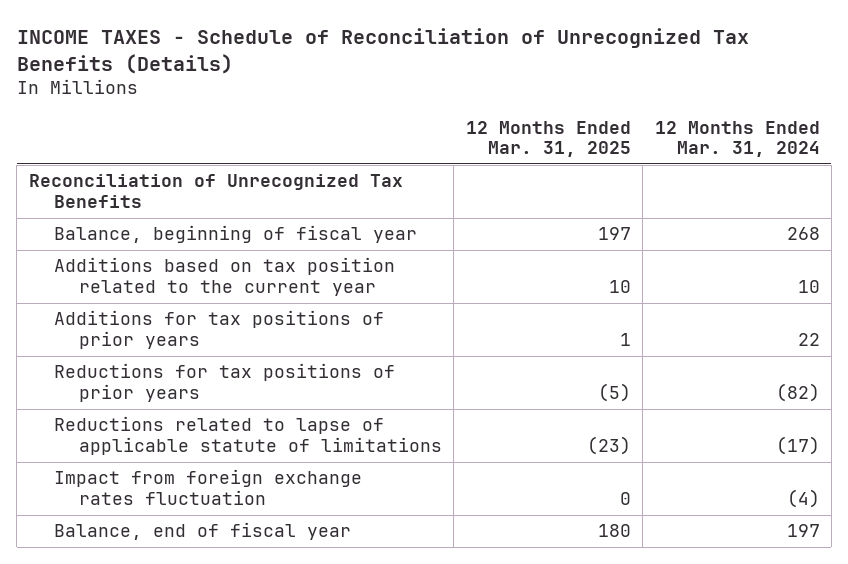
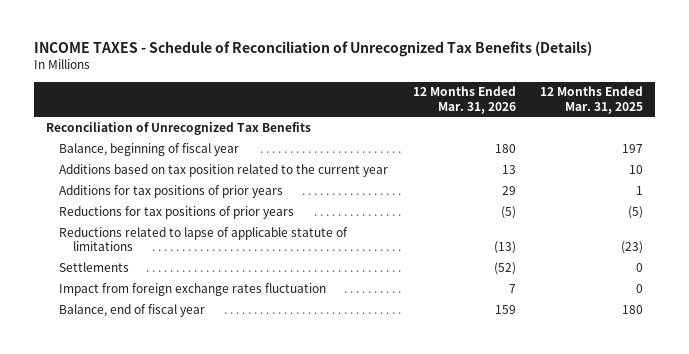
[654,120,820,158] 12 Months Ended Mar. 31, 2024 -> none
none -> [412,86,516,114] 12 Months Ended Mar. 31, 2026
none -> [59,261,130,272] Settlements

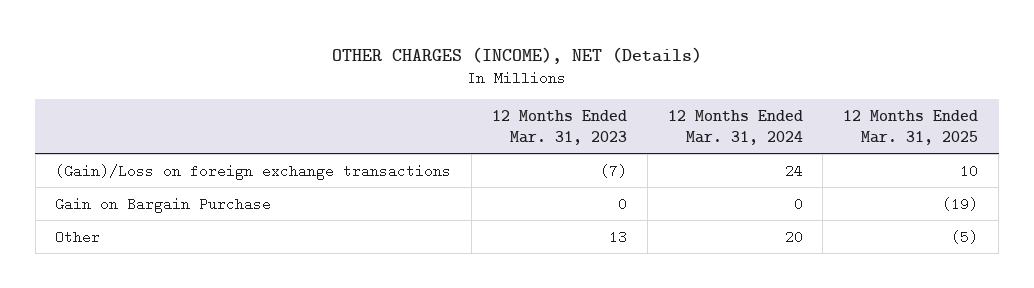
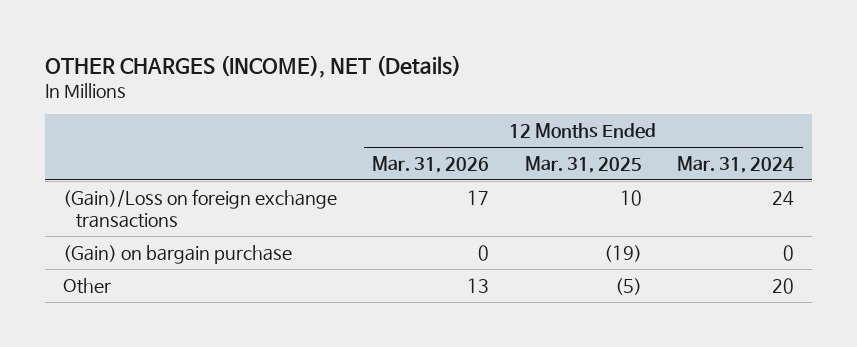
[492,110,628,145] 12 Months Ended Mar. 31, 2023 -> none
none -> [372,155,490,173] Mar. 31, 2026
[55,196,272,213] Gain on Bargain Purchase -> [63,244,293,264] (Gain) on bargain purchase

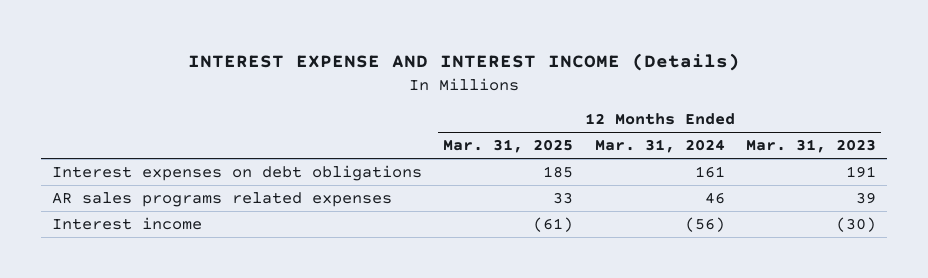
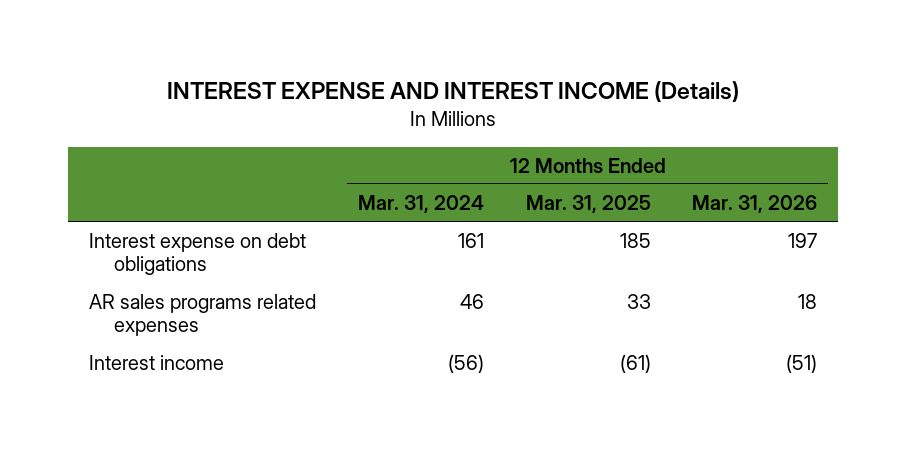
[746,139,877,154] Mar. 31, 2023 -> none
none -> [692,195,818,214] Mar. 31, 2026
[51,164,422,181] Interest expenses on debt obligations -> [88,233,306,276] Interest expense on debt obligations

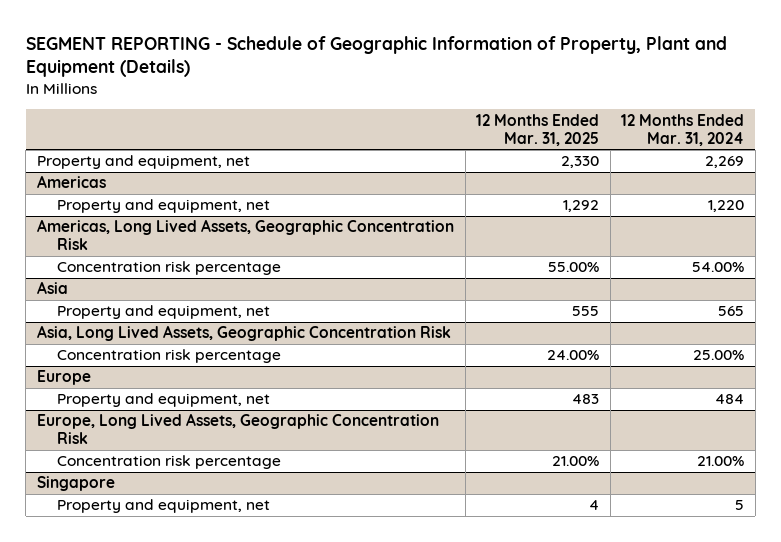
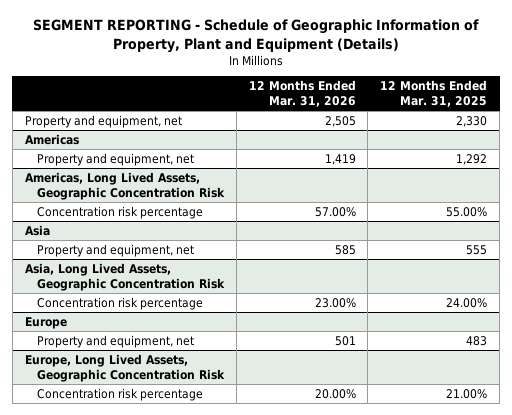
[621,113,745,146] 12 Months Ended Mar. 31, 2024 -> none
none -> [248,80,356,108] 12 Months Ended Mar. 31, 2026
[37,476,116,492] Singapore -> none
[57,499,271,514] Property and equipment, net -> none

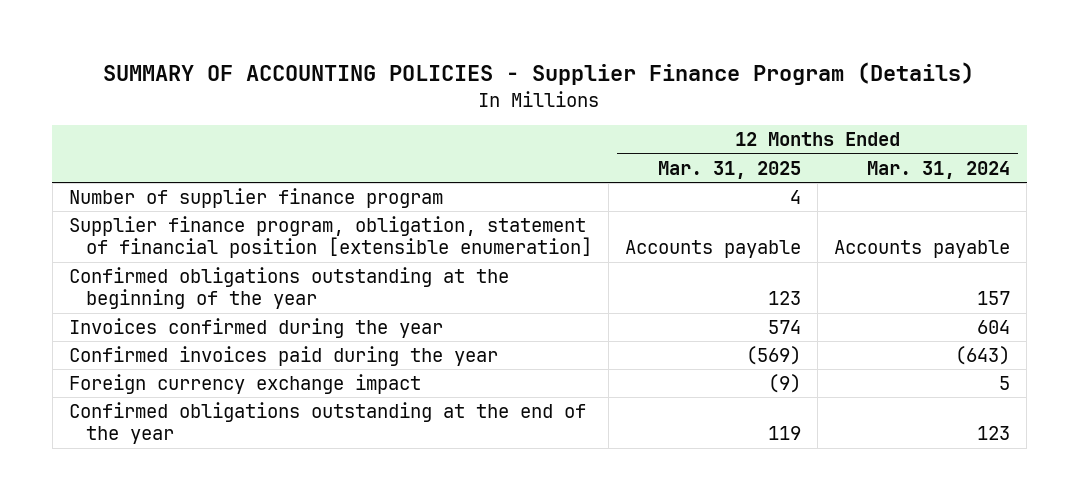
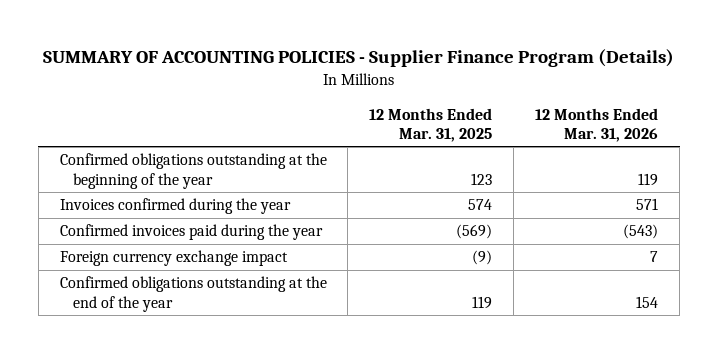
[867,160,1011,179] Mar. 31, 2024 -> none
none -> [535,107,659,142] 12 Months Ended Mar. 31, 2026
[68,188,443,209] Number of supplier finance program -> none
[68,216,593,259] Supplier finance program, obligation, statement of financial position [extensible enumeration] -> none

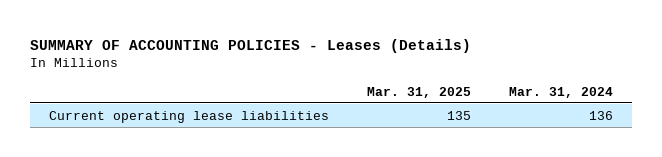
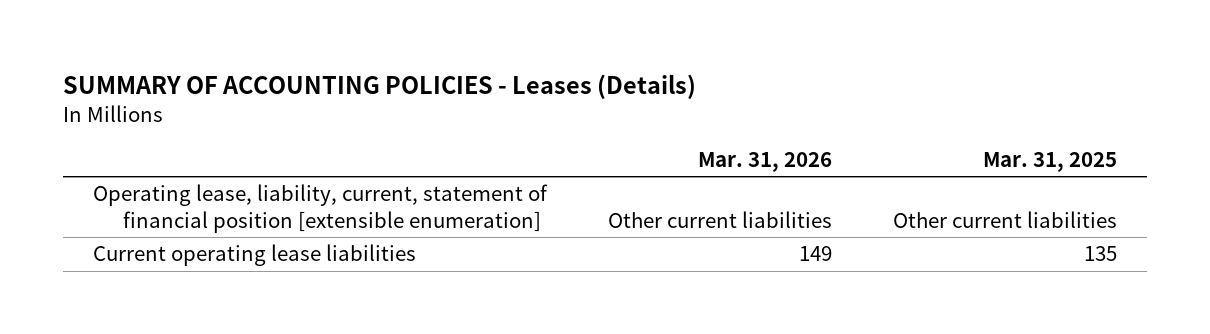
[508,86,613,98] Mar. 31, 2024 -> none
none -> [697,151,832,172] Mar. 31, 2026
none -> [93,184,549,233] Operating lease, liability, current, statement of financial position [extensible enumeration]

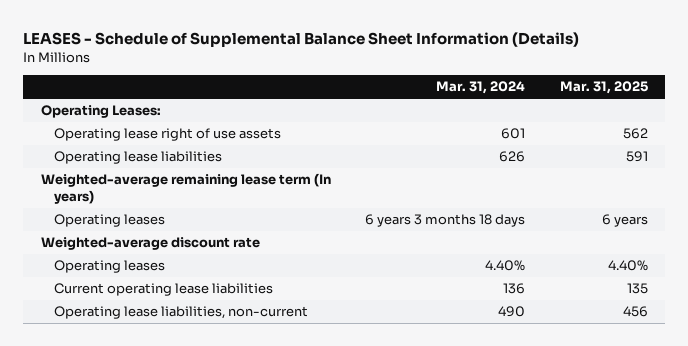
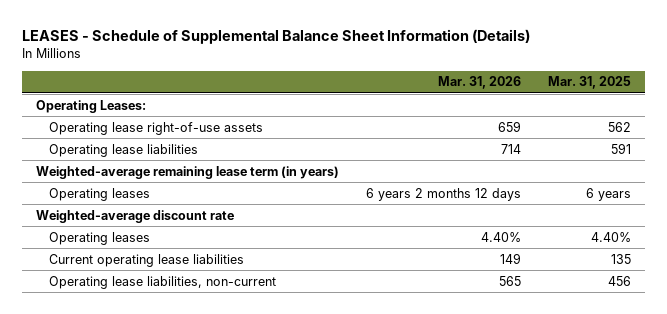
[436,81,526,95] Mar. 31, 2024 -> none
none -> [438,76,522,90] Mar. 31, 2026
[53,128,281,142] Operating lease right of use assets -> [49,121,264,135] Operating lease right-of-use assets
[40,173,331,204] Weighted-average remaining lease term (In years) -> [35,165,339,179] Weighted-average remaining lease term (in years)

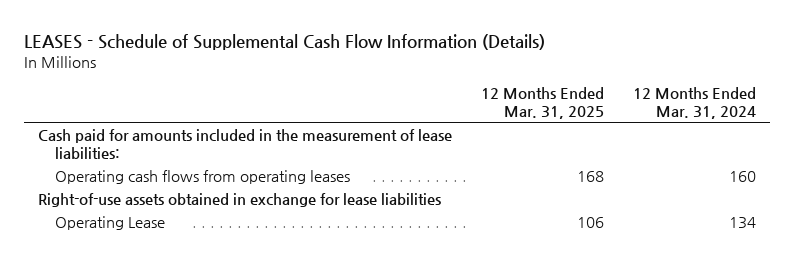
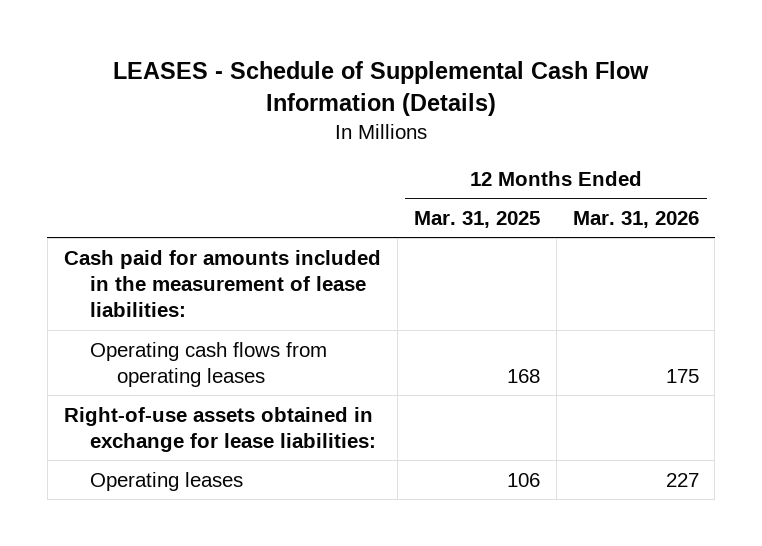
[633,87,757,119] 12 Months Ended Mar. 31, 2024 -> none
none -> [572,210,699,228] Mar. 31, 2026
[38,192,442,207] Right-of-use assets obtained in exchange for lease liabilities -> [63,406,377,452] Right-of-use assets obtained in exchange for lease liabilities:
[54,215,165,230] Operating Lease -> [90,471,244,491] Operating leases

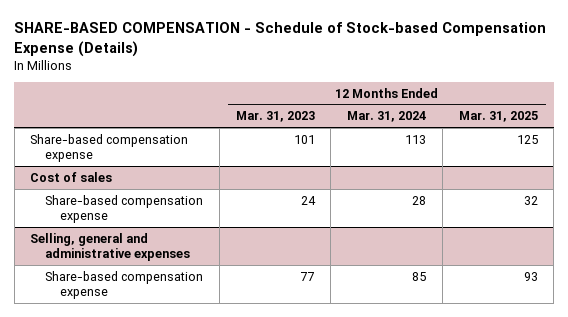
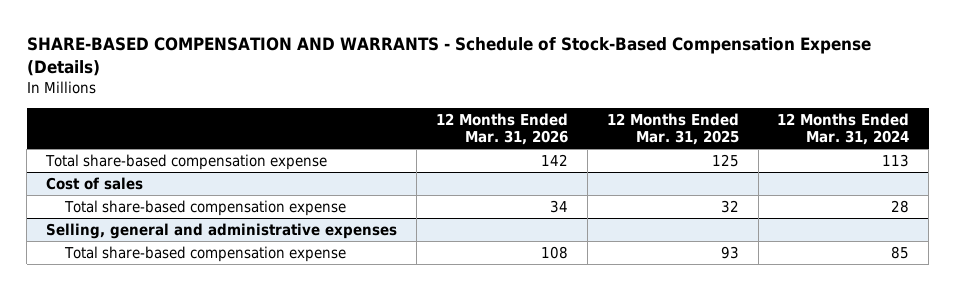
[14,22,547,57] SHARE-BASED COMPENSATION - Schedule of Stock-based Compensation Expense (Details) -> [26,36,871,76] SHARE-BASED COMPENSATION AND WARRANTS - Schedule of Stock-Based Compensation Expense (Details)
[235,111,315,123] Mar. 31, 2023 -> none
none -> [435,112,568,146] 12 Months Ended Mar. 31, 2026
[30,133,189,162] Share-based compensation expense -> [45,154,328,171] Total share-based compensation expense
[45,194,204,223] Share-based compensation expense -> [63,200,346,217] Total share-based compensation expense
[45,270,204,299] Share-based compensation expense -> [63,246,346,263] Total share-based compensation expense

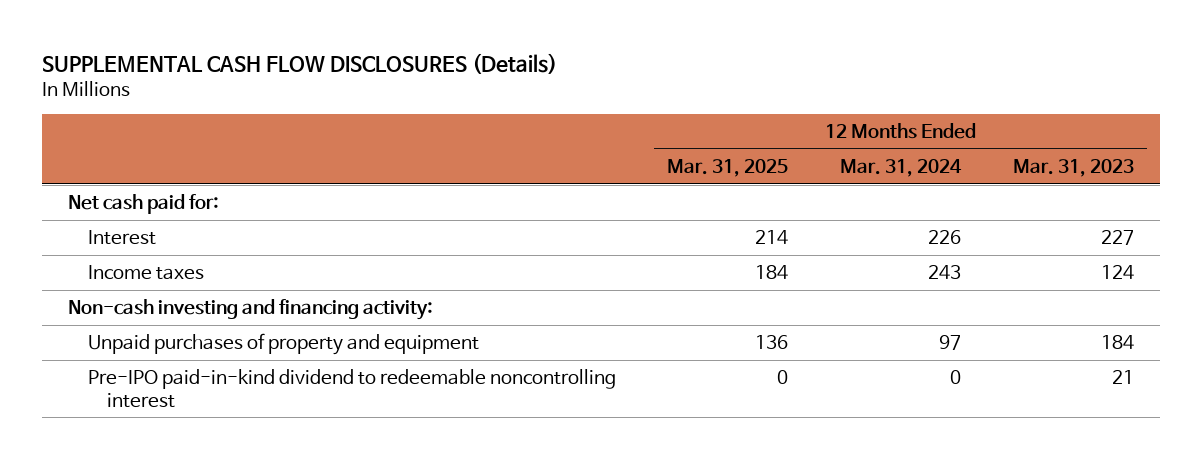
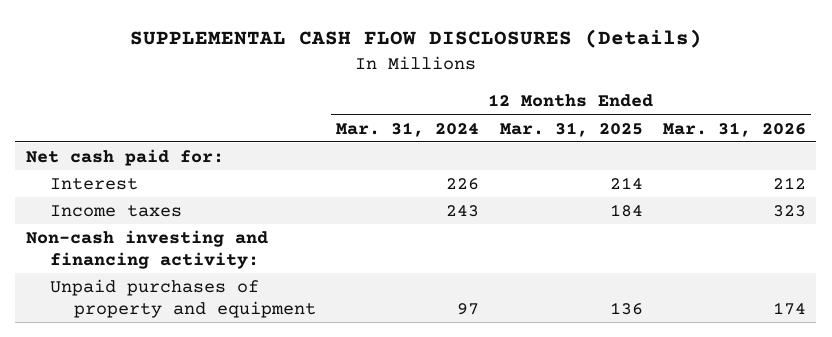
[1013,158,1135,177] Mar. 31, 2023 -> none
none -> [662,121,806,137] Mar. 31, 2026
[87,369,616,408] Pre-IPO paid-in-kind dividend to redeemable noncontrolling interest -> none

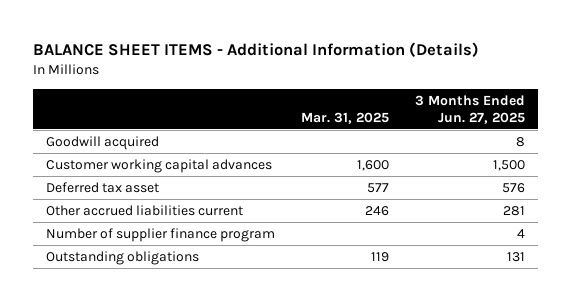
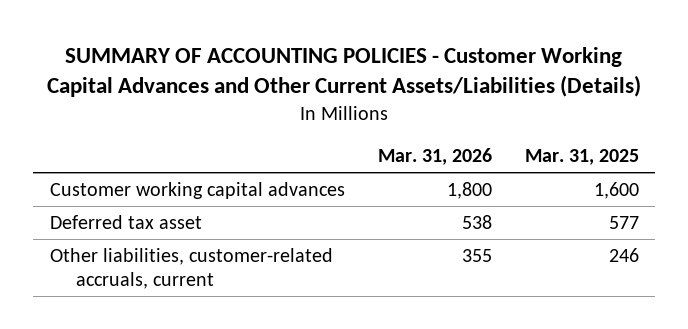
[33,42,480,58] BALANCE SHEET ITEMS - Additional Information (Details) -> [47,47,642,98] SUMMARY OF ACCOUNTING POLICIES - Customer Working Capital Advances and Other Current Assets/Liabilities (Details)
[415,94,526,124] 3 Months Ended Jun. 27, 2025 -> none
none -> [377,147,492,165] Mar. 31, 2026
[46,136,160,151] Goodwill acquired -> none
[46,228,276,243] Number of supplier finance program -> none
[46,251,200,266] Outstanding obligations -> none
[46,205,244,217] Other accrued liabilities current -> [49,247,333,289] Other liabilities, customer-related accruals, current

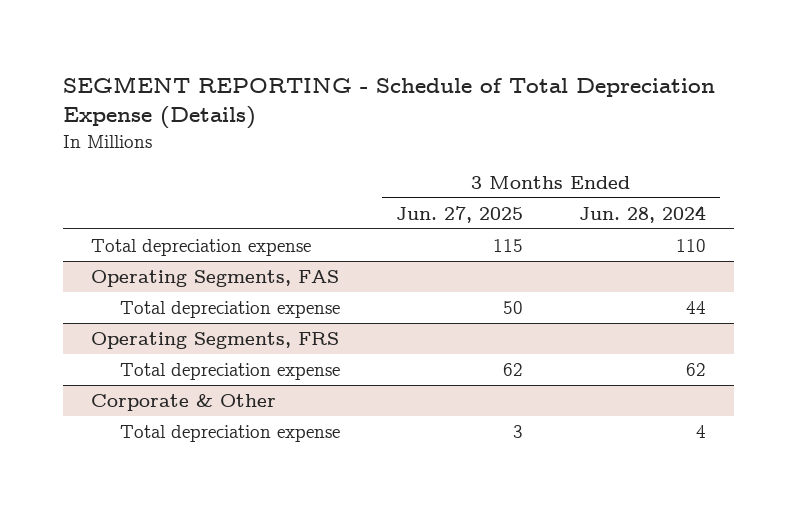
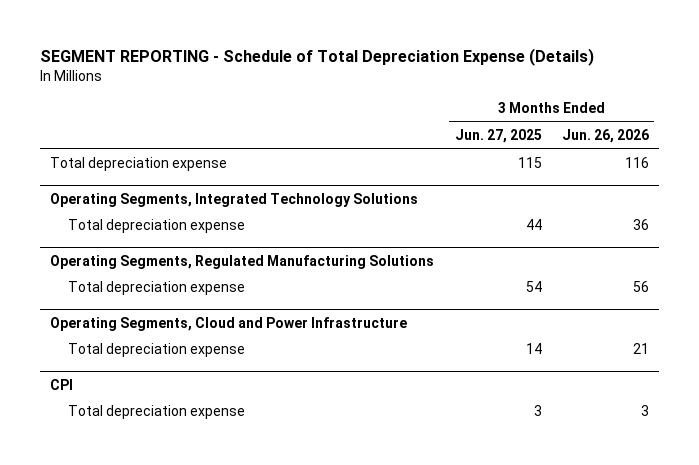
[578,204,706,223] Jun. 28, 2024 -> none
none -> [562,129,650,144] Jun. 26, 2026
[90,269,339,287] Operating Segments, FAS -> none
[90,331,339,349] Operating Segments, FRS -> none
none -> [50,192,419,207] Operating Segments, Integrated Technology Solutions
[502,300,523,314] 50 -> [525,219,542,231] 44
none -> [50,254,435,269] Operating Segments, Regulated Manufacturing Solutions
[502,362,523,376] 62 -> [525,281,542,293] 54
none -> [50,316,408,331] Operating Segments, Cloud and Power Infrastructure
none -> [67,343,245,358] Total depreciation expense
[90,393,276,411] Corporate & Other -> [50,378,74,390] CPI

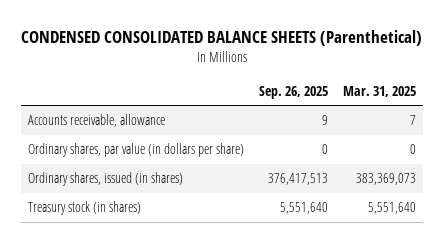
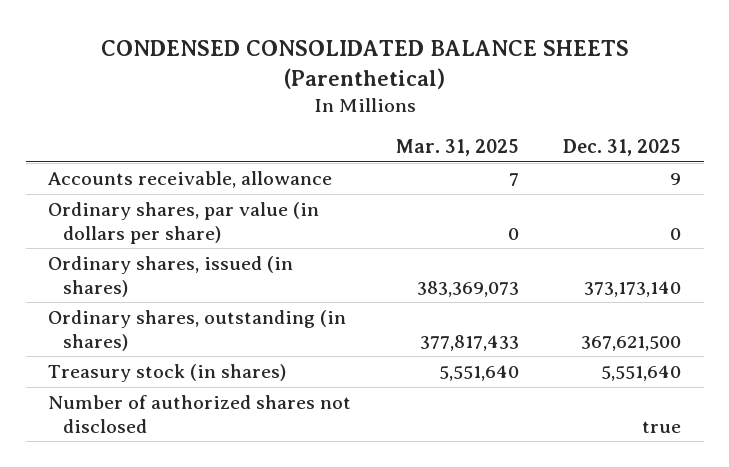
[259,86,329,100] Sep. 26, 2025 -> none
none -> [563,138,682,156] Dec. 31, 2025
none -> [48,310,347,351] Ordinary shares, outstanding (in shares)
none -> [48,395,352,433] Number of authorized shares not disclosed

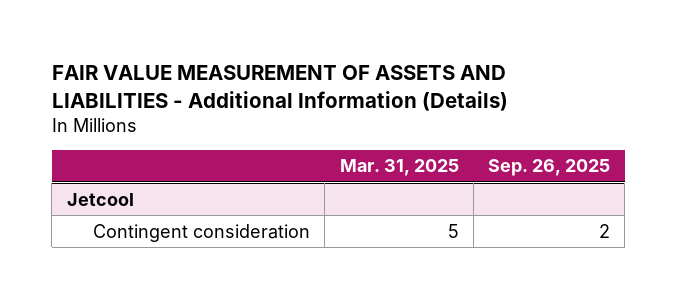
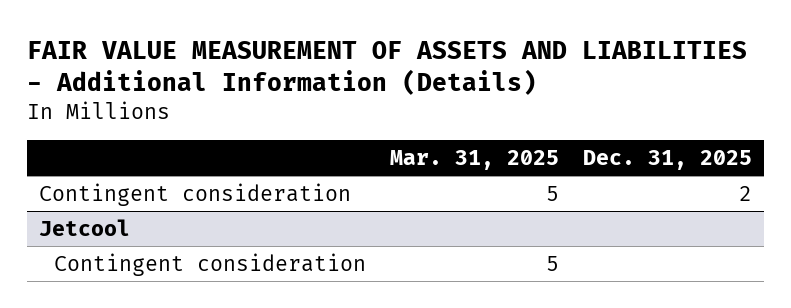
[488,159,611,177] Sep. 26, 2025 -> none
none -> [582,149,752,170] Dec. 31, 2025
none -> [38,182,351,206] Contingent consideration

